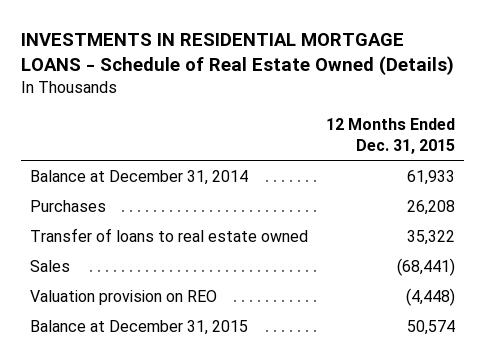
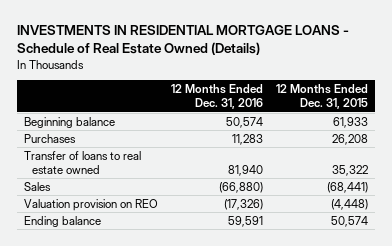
none -> [171,84,264,110] 12 Months Ended Dec. 31, 2016
[29,169,248,185] Balance at December 31, 2014 -> [23,116,115,128] Beginning balance
[29,319,248,335] Balance at December 31, 2015 -> [23,215,101,227] Ending balance

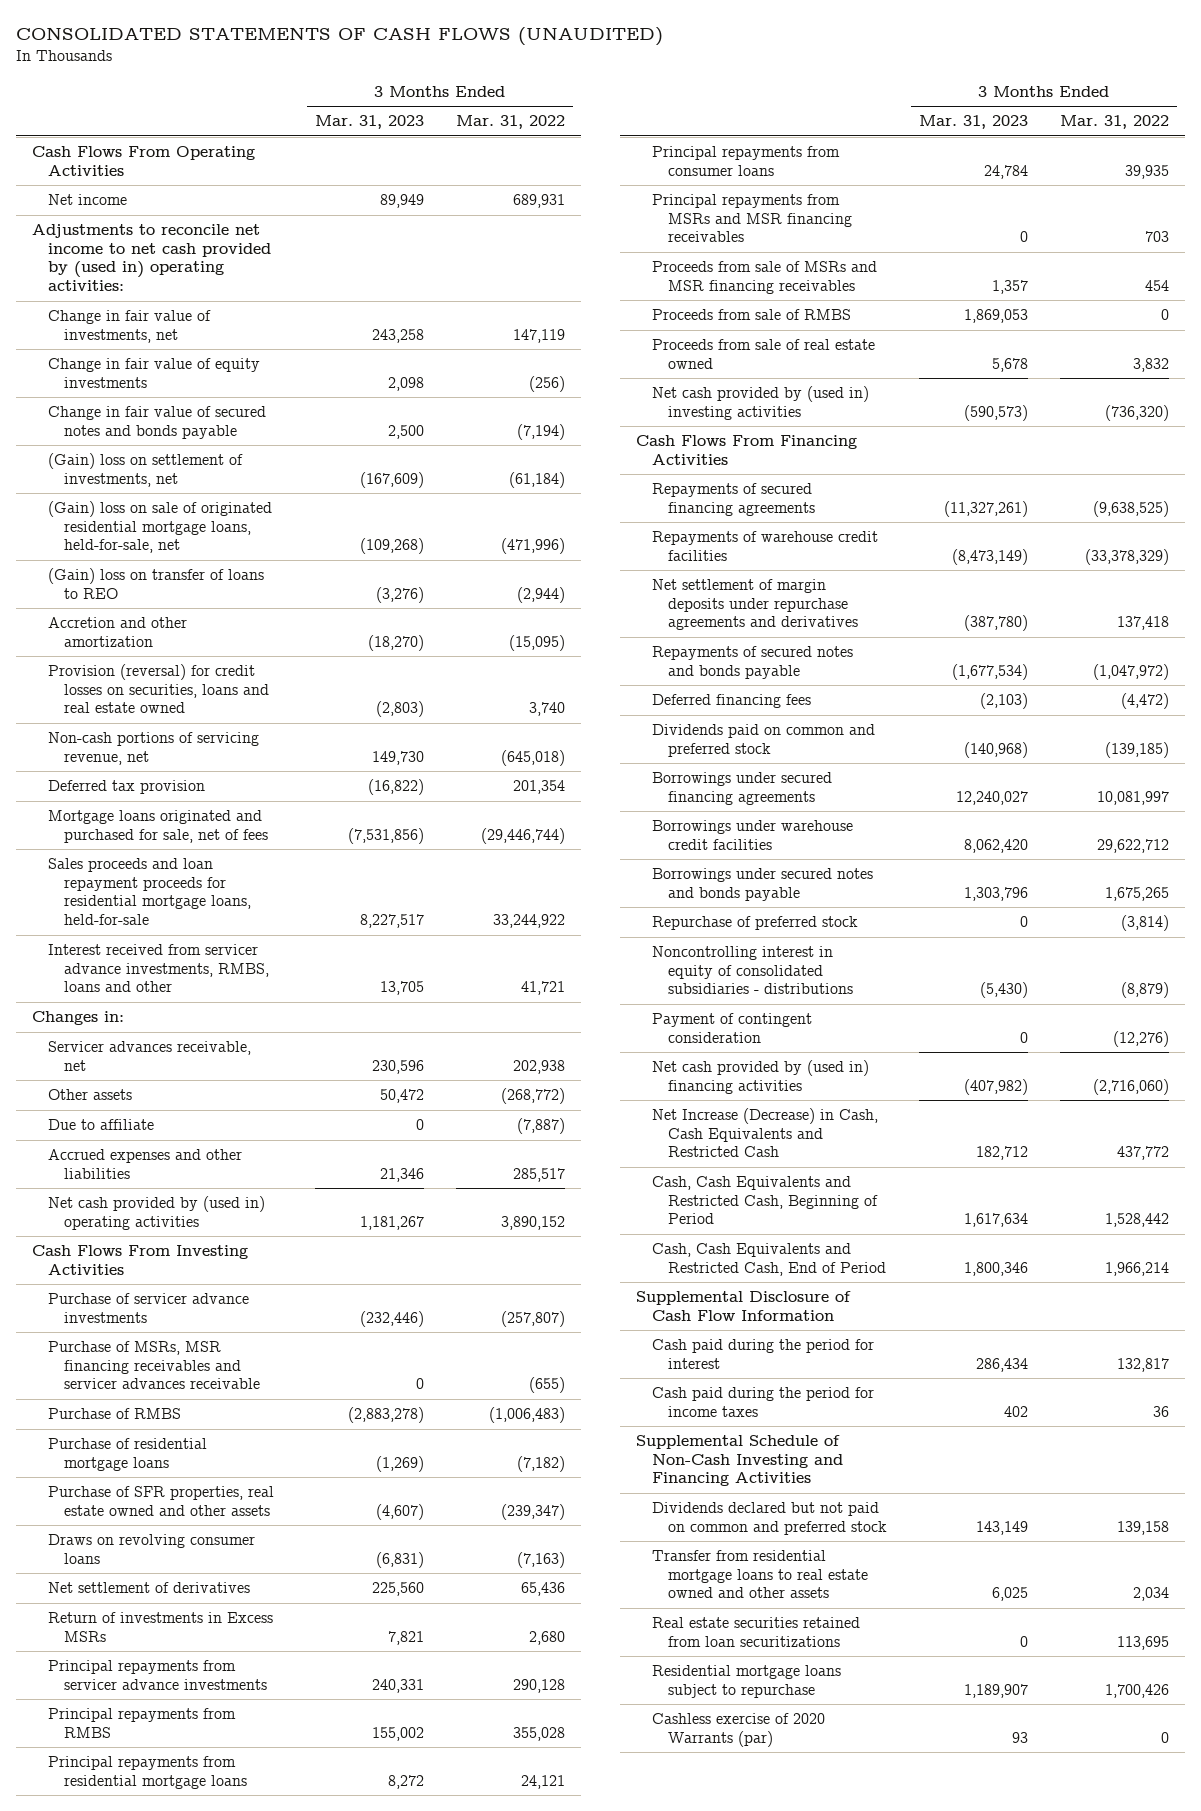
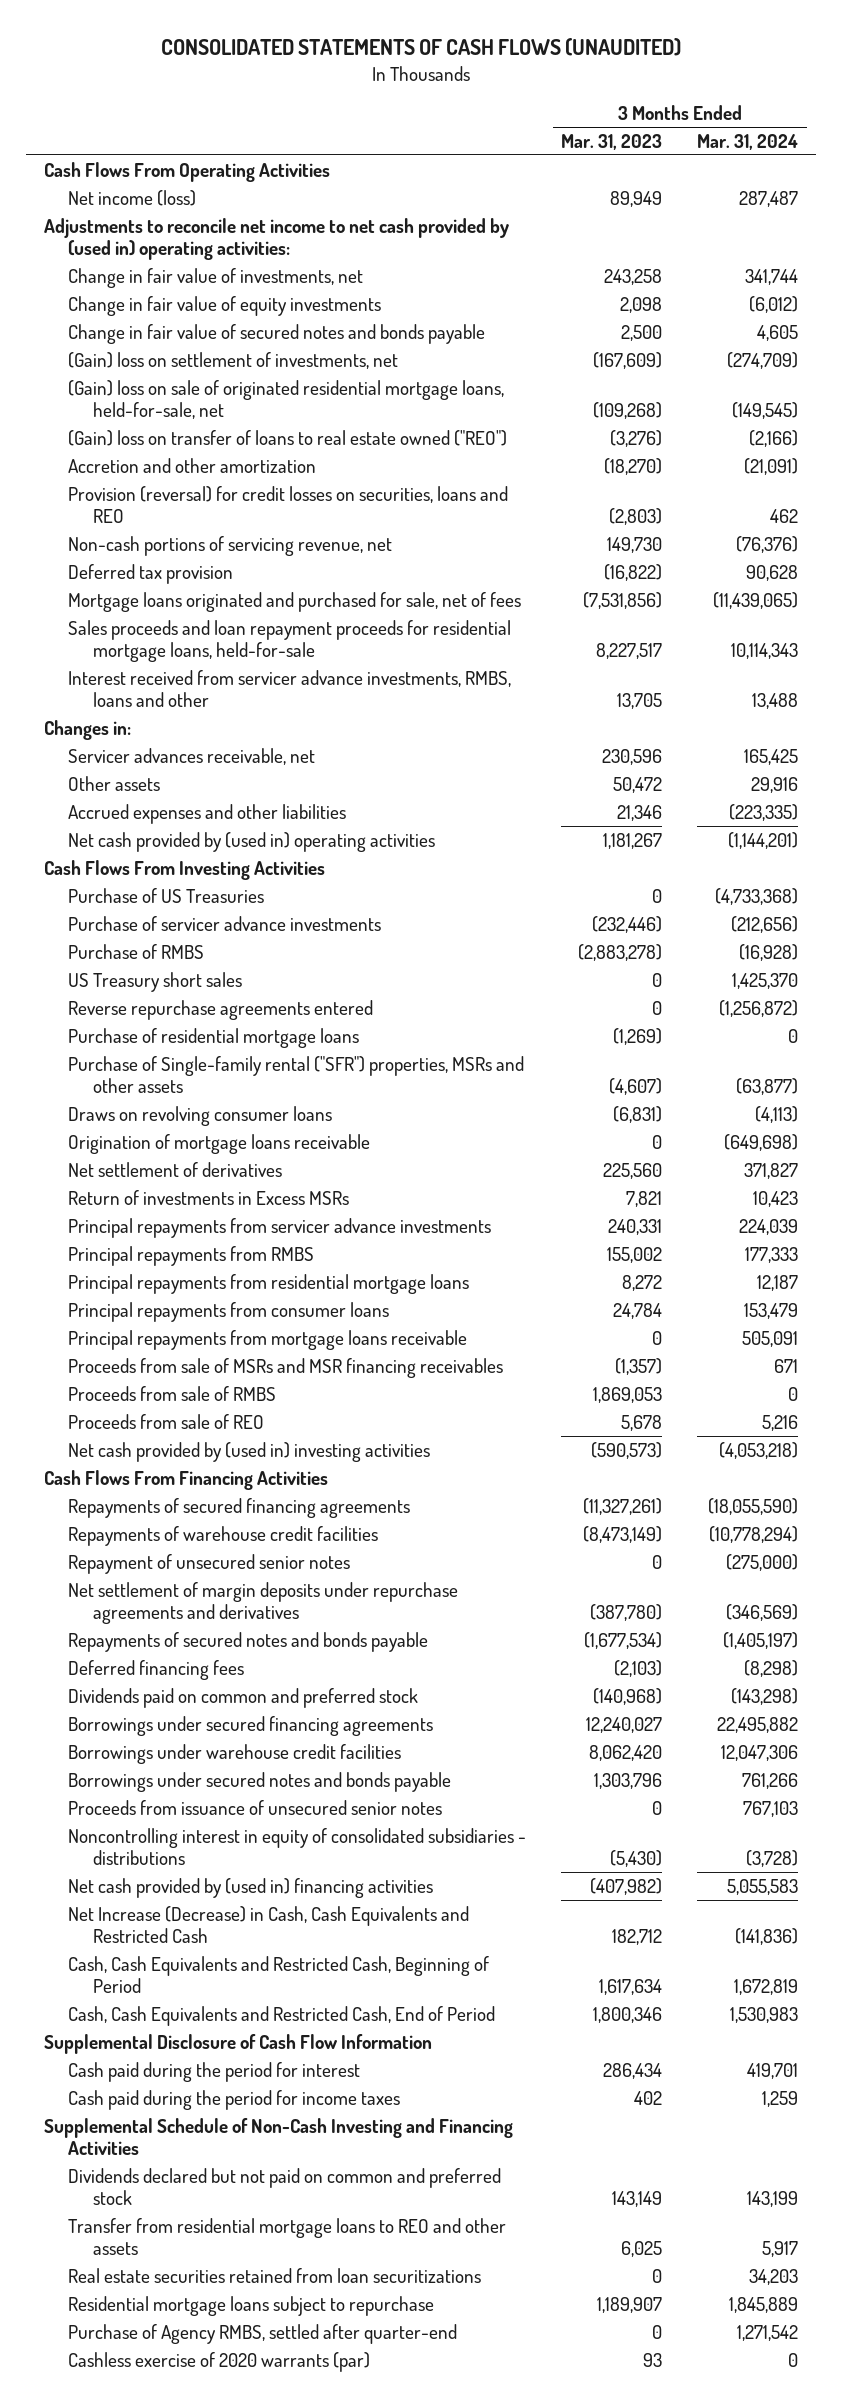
[456,115,566,130] Mar. 31, 2022 -> none
none -> [697,133,799,150] Mar. 31, 2024
[48,194,128,206] Net income -> [68,189,197,206] Net income (loss)
[48,568,265,599] (Gain) loss on transfer of loans to REO -> [68,429,508,446] (Gain) loss on transfer of loans to real estate owned ("REO")
[48,664,270,714] Provision (reversal) for credit losses on securities, loans and real estate owned -> [68,485,509,524] Provision (reversal) for credit losses on securities, loans and REO
[48,1119,155,1131] Due to affiliate -> none
none -> [68,887,265,903] Purchase of US Treasuries
[48,1341,261,1390] Purchase of MSRs, MSR financing receivables and servicer advances receivable -> none
none -> [68,971,243,992] US Treasury short sales
none -> [68,999,374,1020] Reverse repurchase agreements entered
[48,1486,275,1516] Purchase of SFR properties, real estate owned and other assets -> [68,1055,525,1094] Purchase of Single-family rental ("SFR") properties, MSRs and other assets
none -> [68,1133,371,1154] Origination of mortgage loans receivable
[651,194,852,243] Principal repayments from MSRs and MSR financing receivables -> none
none -> [68,1329,468,1350] Principal repayments from mortgage loans receivable
[991,279,1028,294] 1,357 -> [615,1357,663,1375] (1,357)
[651,339,875,369] Proceeds from sale of real estate owned -> [68,1413,265,1429] Proceeds from sale of REO
none -> [68,1553,351,1574] Repayment of unsecured senior notes
[651,916,858,931] Repurchase of preferred stock -> none
none -> [68,1799,443,1815] Proceeds from issuance of unsecured senior notes
[651,1013,812,1043] Payment of contingent consideration -> none
[651,1550,868,1599] Transfer from residential mortgage loans to real estate owned and other assets -> [68,2217,507,2256] Transfer from residential mortgage loans to REO and other assets
none -> [68,2323,458,2344] Purchase of Agency RMBS, settled after quarter-end
[651,1713,825,1747] Cashless exercise of 2020 Warrants (par) -> [68,2351,371,2372] Cashless exercise of 2020 warrants (par)

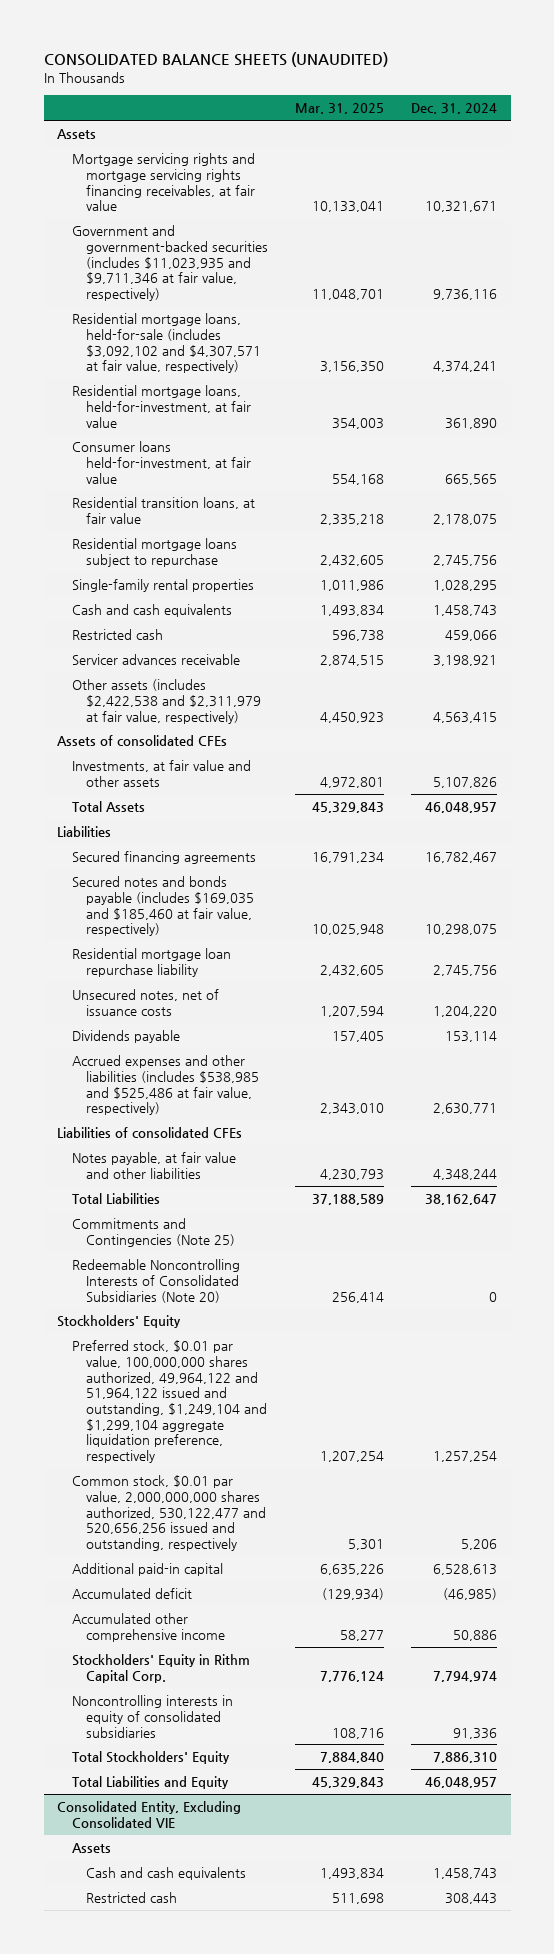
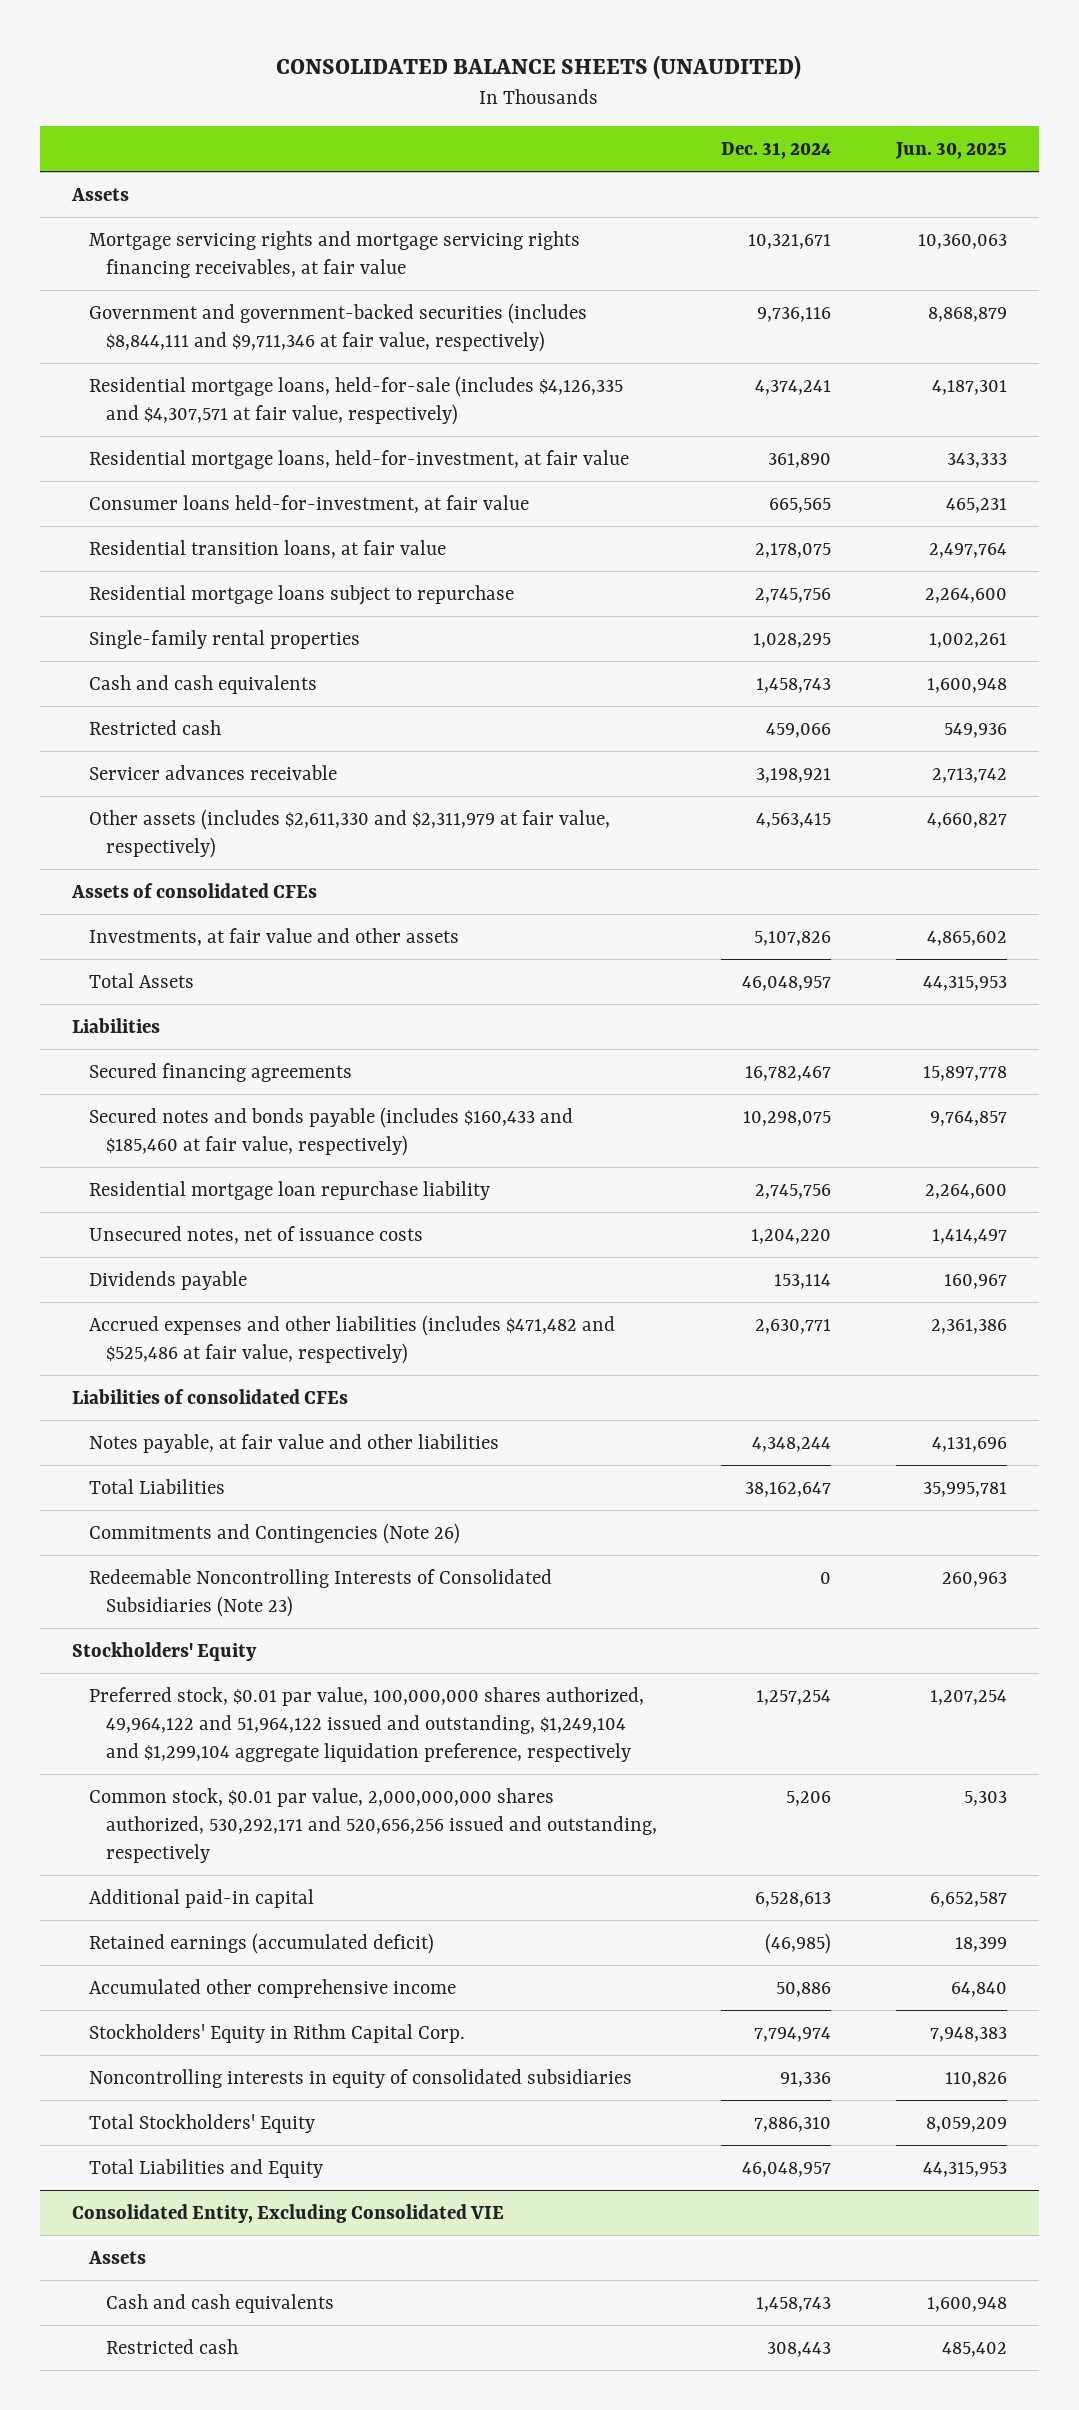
[295,103,385,115] Mar. 31, 2025 -> none
none -> [894,141,1007,159] Jun. 30, 2025
[71,225,269,301] Government and government-backed securities (includes $11,023,935 and $9,711,346 at fair value, respectively) -> [88,302,587,352] Government and government-backed securities (includes $8,844,111 and $9,711,346 at fair value, respectively)
[71,313,262,374] Residential mortgage loans, held-for-sale (includes $3,092,102 and $4,307,571 at fair value, respectively) -> [88,375,623,425] Residential mortgage loans, held-for-sale (includes $4,126,335 and $4,307,571 at fair value, respectively)
[71,679,262,724] Other assets (includes $2,422,538 and $2,311,979 at fair value, respectively) -> [88,808,610,858] Other assets (includes $2,611,330 and $2,311,979 at fair value, respectively)
[71,876,255,937] Secured notes and bonds payable (includes $169,035 and $185,460 at fair value, respectively) -> [88,1106,573,1156] Secured notes and bonds payable (includes $160,433 and $185,460 at fair value, respectively)
[71,1055,260,1116] Accrued expenses and other liabilities (includes $538,985 and $525,486 at fair value, respectively) -> [88,1314,615,1364] Accrued expenses and other liabilities (includes $471,482 and $525,486 at fair value, respectively)
[71,1218,236,1247] Commitments and Contingencies (Note 25) -> [88,1522,460,1544] Commitments and Contingencies (Note 26)
[71,1259,240,1303] Redeemable Noncontrolling Interests of Consolidated Subsidiaries (Note 20) -> [88,1568,552,1617] Redeemable Noncontrolling Interests of Consolidated Subsidiaries (Note 23)
[71,1475,267,1551] Common stock, $0.01 par value, 2,000,000,000 shares authorized, 530,122,477 and 520,656,256 issued and outstanding, respectively -> [88,1787,657,1863] Common stock, $0.01 par value, 2,000,000,000 shares authorized, 530,292,171 and 520,656,256 issued and outstanding, respectively
[71,1588,192,1600] Accumulated deficit -> [88,1932,434,1954] Retained earnings (accumulated deficit)

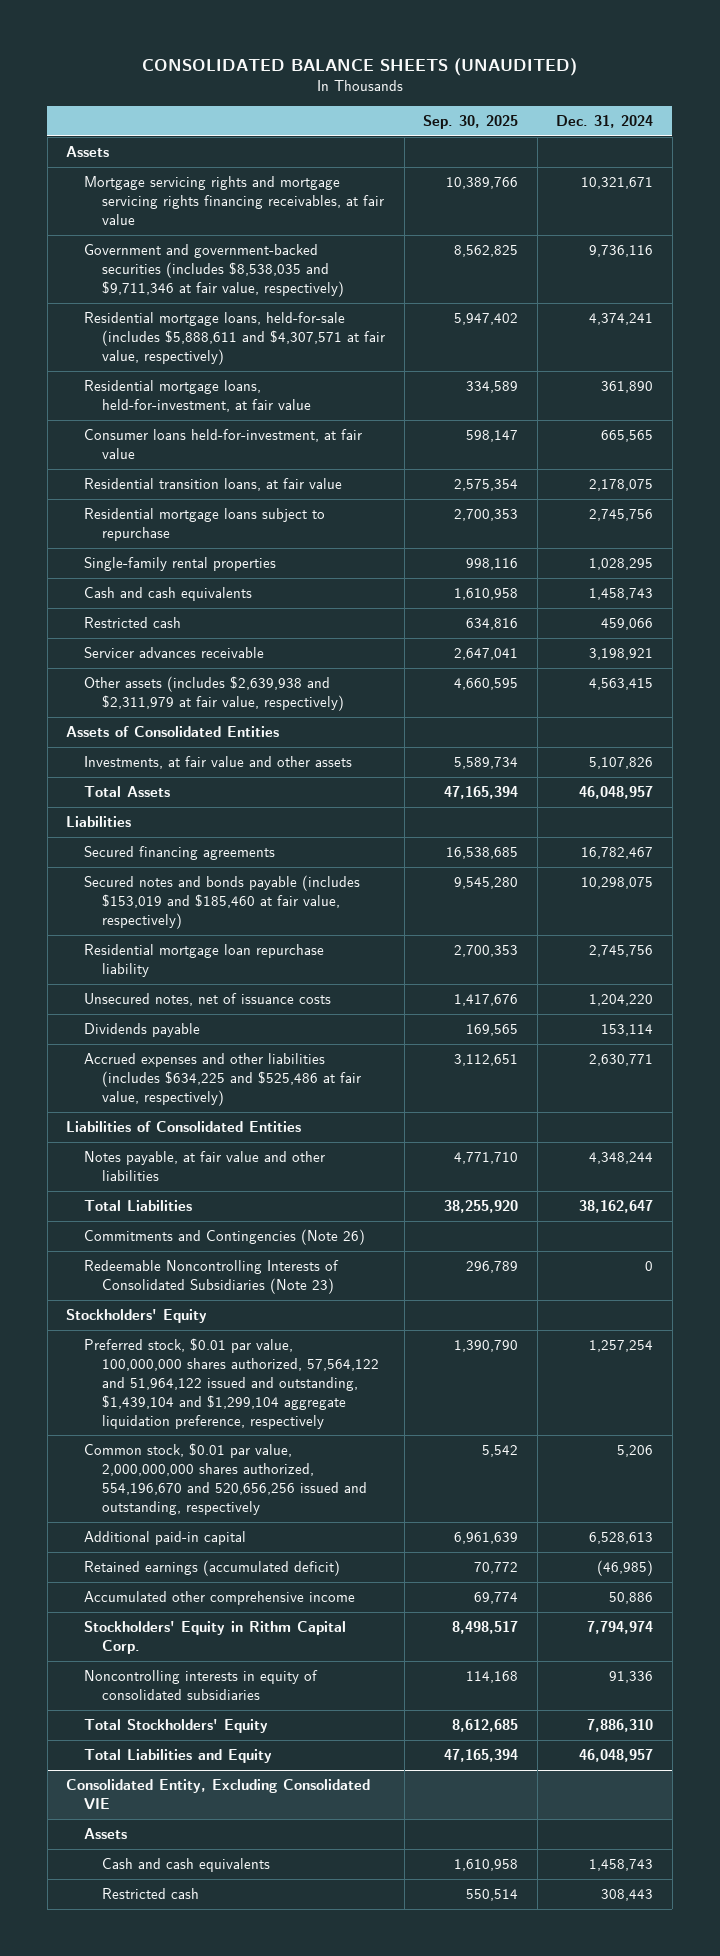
[894,141,1007,159] Jun. 30, 2025 -> none
none -> [423,114,519,129] Sep. 30, 2025
[88,302,587,352] Government and government-backed securities (includes $8,844,111 and $9,711,346 at fair value, respectively) -> [84,244,345,297] Government and government-backed securities (includes $8,538,035 and $9,711,346 at fair value, respectively)
[88,375,623,425] Residential mortgage loans, held-for-sale (includes $4,126,335 and $4,307,571 at fair value, respectively) -> [84,312,386,365] Residential mortgage loans, held-for-sale (includes $5,888,611 and $4,307,571 at fair value, respectively)
[88,808,610,858] Other assets (includes $2,611,330 and $2,311,979 at fair value, respectively) -> [84,676,345,712] Other assets (includes $2,639,938 and $2,311,979 at fair value, respectively)
[70,882,317,898] Assets of consolidated CFEs -> [66,726,280,738] Assets of Consolidated Entities
[88,1106,573,1156] Secured notes and bonds payable (includes $160,433 and $185,460 at fair value, respectively) -> [84,875,361,929] Secured notes and bonds payable (includes $153,019 and $185,460 at fair value, respectively)
[88,1314,615,1364] Accrued expenses and other liabilities (includes $471,482 and $525,486 at fair value, respectively) -> [84,1053,362,1106] Accrued expenses and other liabilities (includes $634,225 and $525,486 at fair value, respectively)
[71,1388,348,1404] Liabilities of consolidated CFEs -> [66,1121,302,1133] Liabilities of Consolidated Entities
[88,1686,644,1762] Preferred stock, $0.01 par value, 100,000,000 shares authorized, 49,964,122 and 51,964,122 issued and outstanding, $1,249,104 and $1,299,104 aggregate liquidation preference, respectively -> [84,1338,380,1429] Preferred stock, $0.01 par value, 100,000,000 shares authorized, 57,564,122 and 51,964,122 issued and outstanding, $1,439,104 and $1,299,104 aggregate liquidation preference, respectively
[88,1787,657,1863] Common stock, $0.01 par value, 2,000,000,000 shares authorized, 530,292,171 and 520,656,256 issued and outstanding, respectively -> [84,1443,368,1515] Common stock, $0.01 par value, 2,000,000,000 shares authorized, 554,196,670 and 520,656,256 issued and outstanding, respectively

